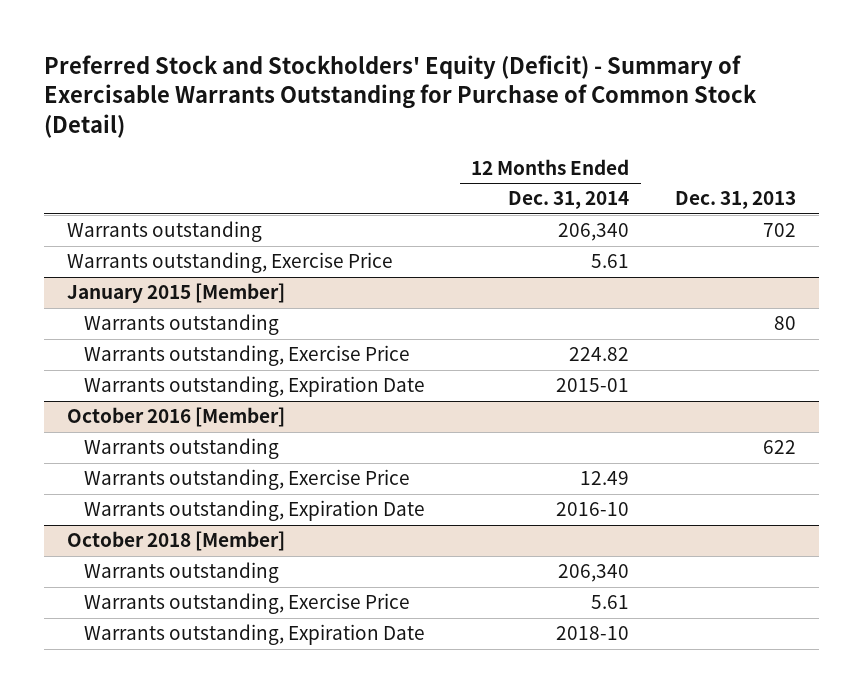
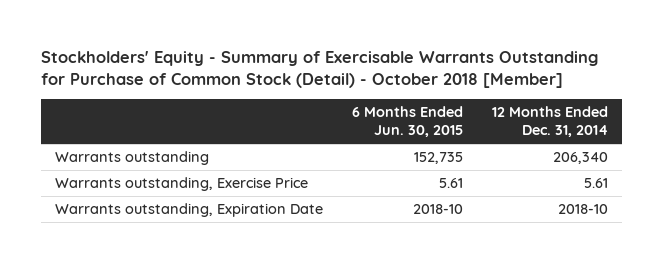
[43,54,757,139] Preferred Stock and Stockholders' Equity (Deficit) - Summary of Exercisable Warrants Outstanding for Purchase of Common Stock (Detail) -> [40,50,598,89] Stockholders' Equity - Summary of Exercisable Warrants Outstanding for Purchase of Common Stock (Detail) - October 2018 [Member]
[674,191,796,210] Dec. 31, 2013 -> none
none -> [351,106,463,138] 6 Months Ended Jun. 30, 2015
[66,283,285,304] January 2015 [Member] -> none
[84,314,280,336] Warrants outstanding -> none
[84,345,411,367] Warrants outstanding, Exercise Price -> none
[84,376,426,398] Warrants outstanding, Expiration Date -> none
[66,407,285,428] October 2016 [Member] -> none
[84,438,280,460] Warrants outstanding -> none
[84,469,411,491] Warrants outstanding, Exercise Price -> none
[84,500,426,522] Warrants outstanding, Expiration Date -> none
[66,531,285,552] October 2018 [Member] -> none
[84,562,280,584] Warrants outstanding -> none
[84,593,411,615] Warrants outstanding, Exercise Price -> none

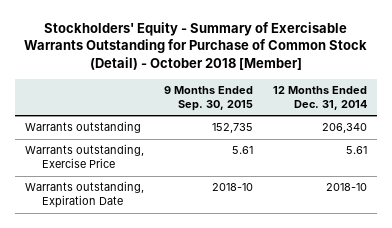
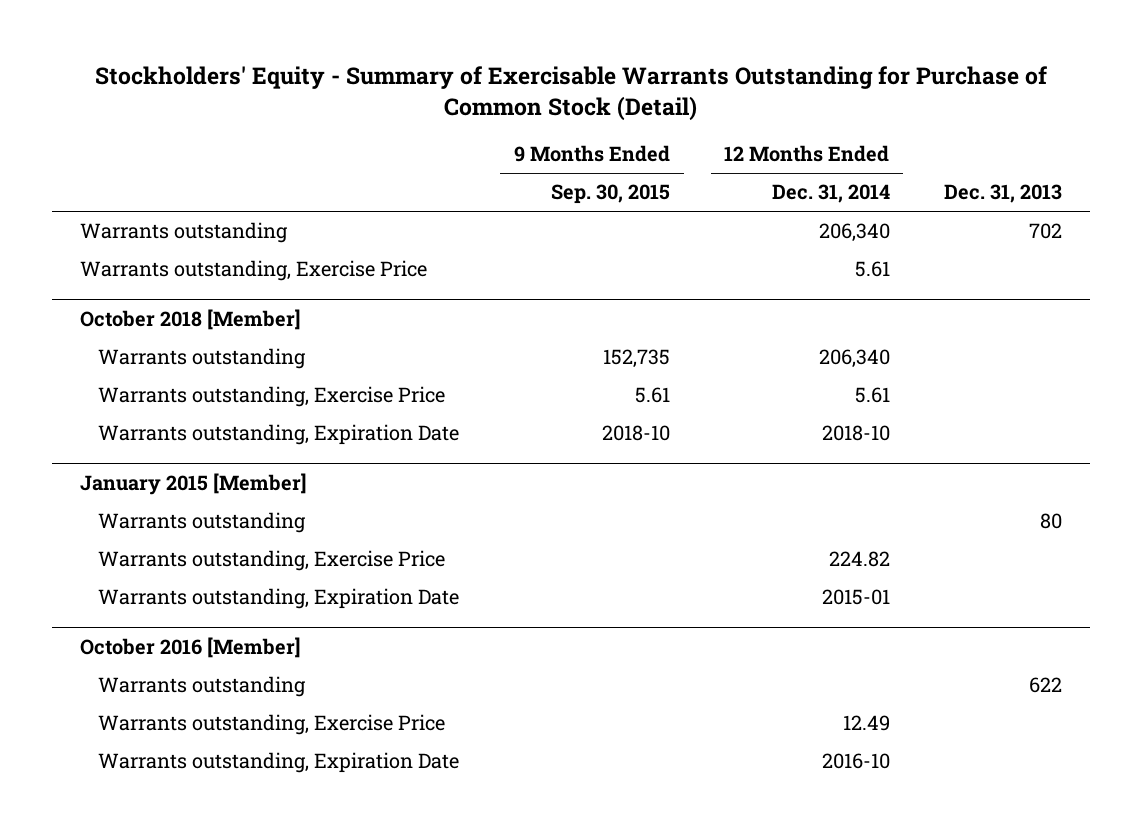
[24,21,368,70] Stockholders' Equity - Summary of Exercisable Warrants Outstanding for Purchase of Common Stock (Detail) - October 2018 [Member] -> [95,65,1049,121] Stockholders' Equity - Summary of Exercisable Warrants Outstanding for Purchase of Common Stock (Detail)
none -> [944,184,1063,204] Dec. 31, 2013
none -> [79,222,288,244] Warrants outstanding
none -> [79,260,427,282] Warrants outstanding, Exercise Price
none -> [79,308,301,330] October 2018 [Member]
none -> [79,472,307,495] January 2015 [Member]
none -> [98,512,307,534] Warrants outstanding
none -> [98,550,446,572] Warrants outstanding, Exercise Price
none -> [98,588,460,610] Warrants outstanding, Expiration Date
none -> [79,636,301,658] October 2016 [Member]
none -> [98,676,307,698] Warrants outstanding
none -> [98,714,446,736] Warrants outstanding, Exercise Price
none -> [98,752,460,774] Warrants outstanding, Expiration Date

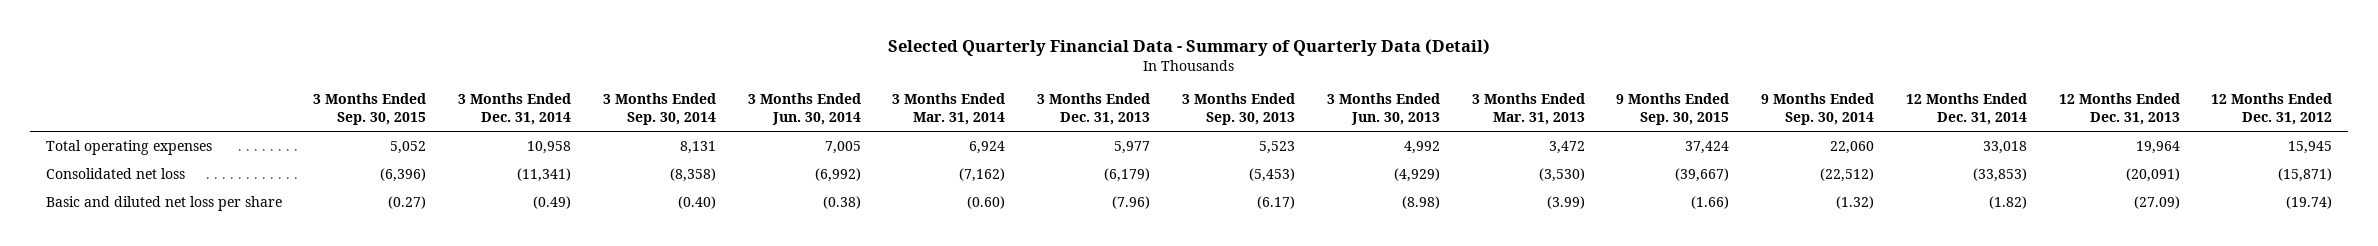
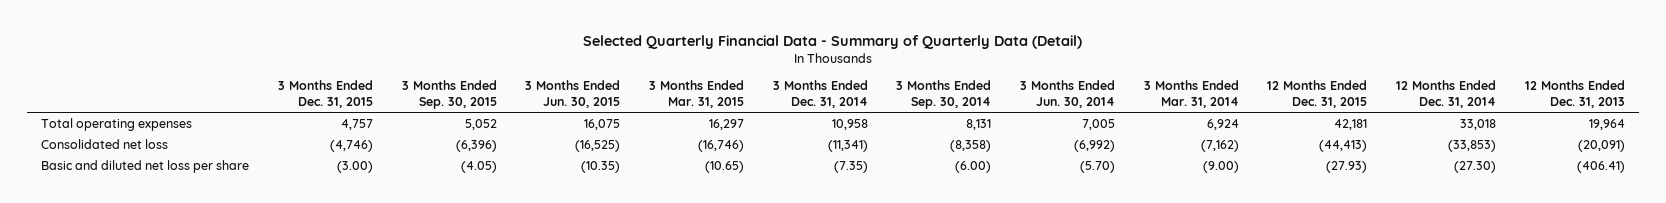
[1037,93,1151,126] 3 Months Ended Dec. 31, 2013 -> none
[1181,93,1295,126] 3 Months Ended Sep. 30, 2013 -> none
[1326,93,1440,126] 3 Months Ended Jun. 30, 2013 -> none
[1471,93,1585,126] 3 Months Ended Mar. 31, 2013 -> none
[1616,93,1730,126] 9 Months Ended Sep. 30, 2015 -> none
[1761,93,1875,126] 9 Months Ended Sep. 30, 2014 -> none
[2211,93,2333,126] 12 Months Ended Dec. 31, 2012 -> none
none -> [277,80,373,109] 3 Months Ended Dec. 31, 2015
none -> [525,80,621,109] 3 Months Ended Jun. 30, 2015
none -> [649,80,745,109] 3 Months Ended Mar. 31, 2015
none -> [1267,80,1368,109] 12 Months Ended Dec. 31, 2015
[388,196,427,210] (0.27) -> [460,160,497,173] (4.05)
[533,196,572,210] (0.49) -> [833,160,868,173] (7.35)
[677,196,716,210] (0.40) -> [955,160,992,173] (6.00)
[822,196,861,210] (0.38) -> [1080,160,1116,173] (5.70)
[967,196,1006,210] (0.60) -> [1202,160,1239,173] (9.00)
[1988,196,2027,210] (1.82) -> [1454,160,1497,173] (27.30)
[2133,196,2180,210] (27.09) -> [1576,160,1625,173] (406.41)

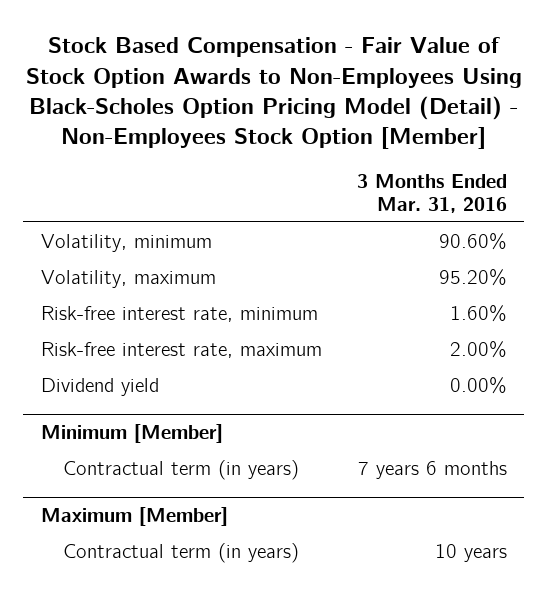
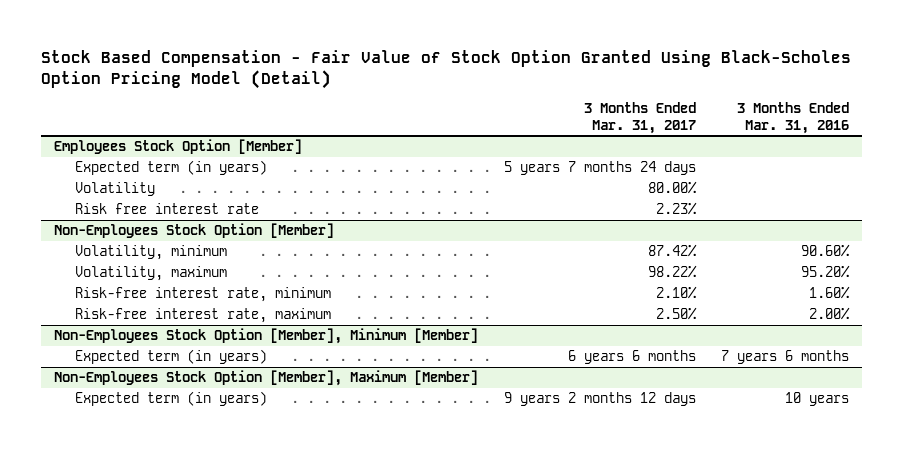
[25,37,522,149] Stock Based Compensation - Fair Value of Stock Option Awards to Non-Employees Using Black-Scholes Option Pricing Model (Detail) - Non-Employees Stock Option [Member] -> [41,49,852,89] Stock Based Compensation - Fair Value of Stock Option Granted Using Black-Scholes Option Pricing Model (Detail)
none -> [583,102,696,134] 3 Months Ended Mar. 31, 2017
none -> [54,139,303,155] Employees Stock Option [Member]
none -> [74,160,267,176] Expected term (in years)
none -> [74,182,155,197] Volatility
none -> [74,203,259,215] Risk free interest rate
none -> [54,223,335,239] Non-Employees Stock Option [Member]
[40,377,159,396] Dividend yield -> none
[40,424,223,444] Minimum [Member] -> none
[40,507,228,527] Maximum [Member] -> none
none -> [54,328,479,345] Non-Employees Stock Option [Member], Minimum [Member]
[63,459,300,480] Contractual term (in years) -> [74,349,267,365] Expected term (in years)
none -> [54,370,479,387] Non-Employees Stock Option [Member], Maximum [Member]
[63,542,300,563] Contractual term (in years) -> [74,391,267,407] Expected term (in years)

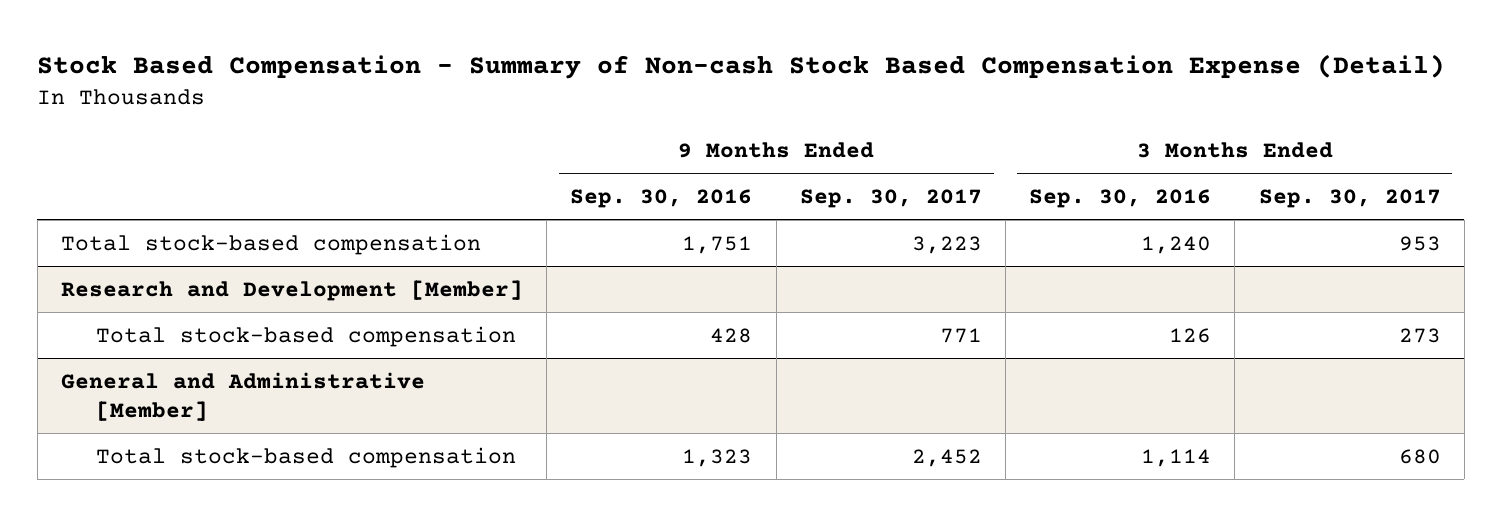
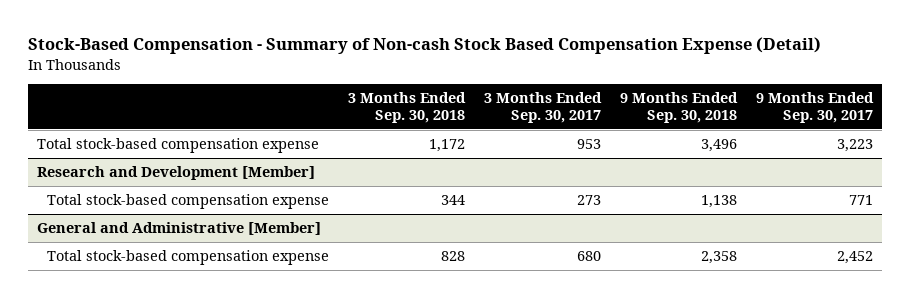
[37,54,1446,80] Stock Based Compensation - Summary of Non-cash Stock Based Compensation Expense (Detail) -> [27,36,821,54] Stock-Based Compensation - Summary of Non-cash Stock Based Compensation Expense (Detail)
[570,188,753,208] Sep. 30, 2016 -> none
[1029,188,1212,208] Sep. 30, 2016 -> none
none -> [348,92,467,123] 3 Months Ended Sep. 30, 2018
none -> [619,92,738,123] 9 Months Ended Sep. 30, 2018
[61,233,482,255] Total stock-based compensation -> [36,138,319,154] Total stock-based compensation expense
[95,325,516,347] Total stock-based compensation -> [47,194,330,210] Total stock-based compensation expense
[95,446,516,468] Total stock-based compensation -> [47,250,330,266] Total stock-based compensation expense

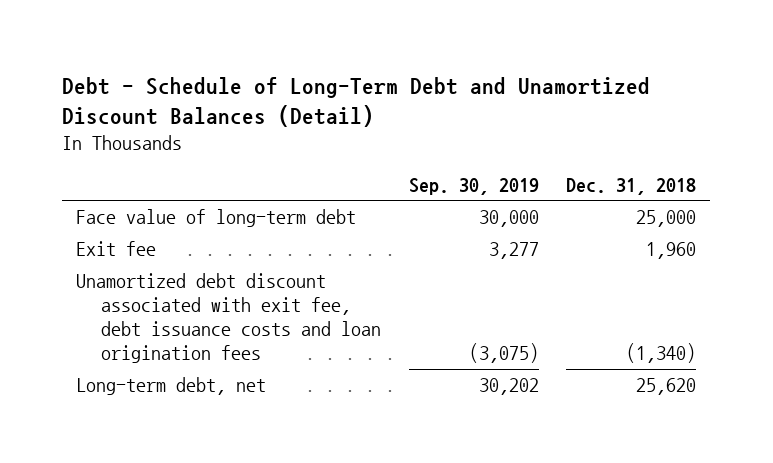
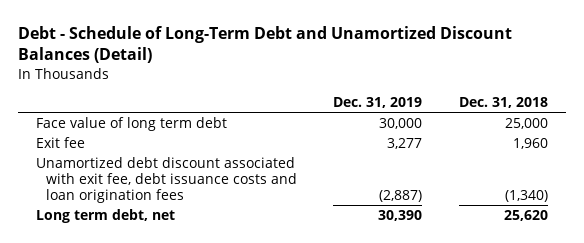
[408,177,539,195] Sep. 30, 2019 -> none
none -> [333,97,423,109] Dec. 31, 2019
[76,209,357,228] Face value of long-term debt -> [36,116,228,131] Face value of long term debt
[76,377,267,396] Long-term debt, net -> [36,208,176,223] Long term debt, net

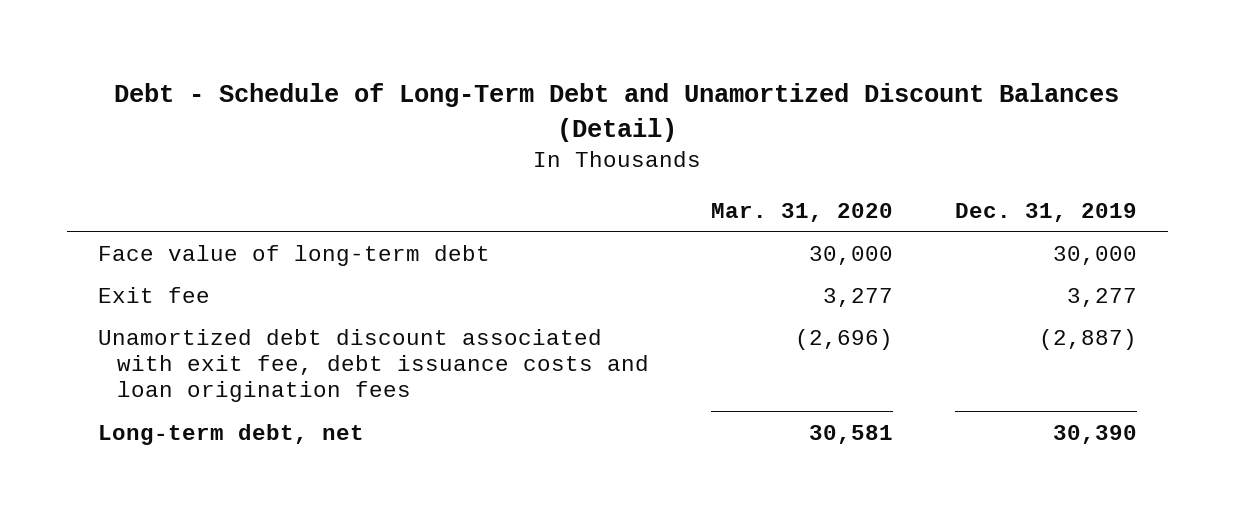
[458,97,548,109] Dec. 31, 2018 -> none
none -> [710,202,893,222] Mar. 31, 2020
[36,116,228,131] Face value of long term debt -> [98,244,491,266] Face value of long-term debt
[36,208,176,223] Long term debt, net -> [98,423,365,445] Long-term debt, net

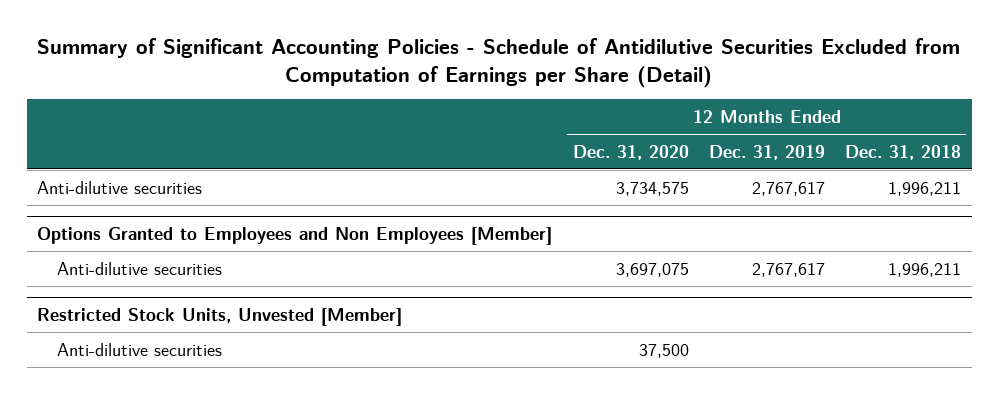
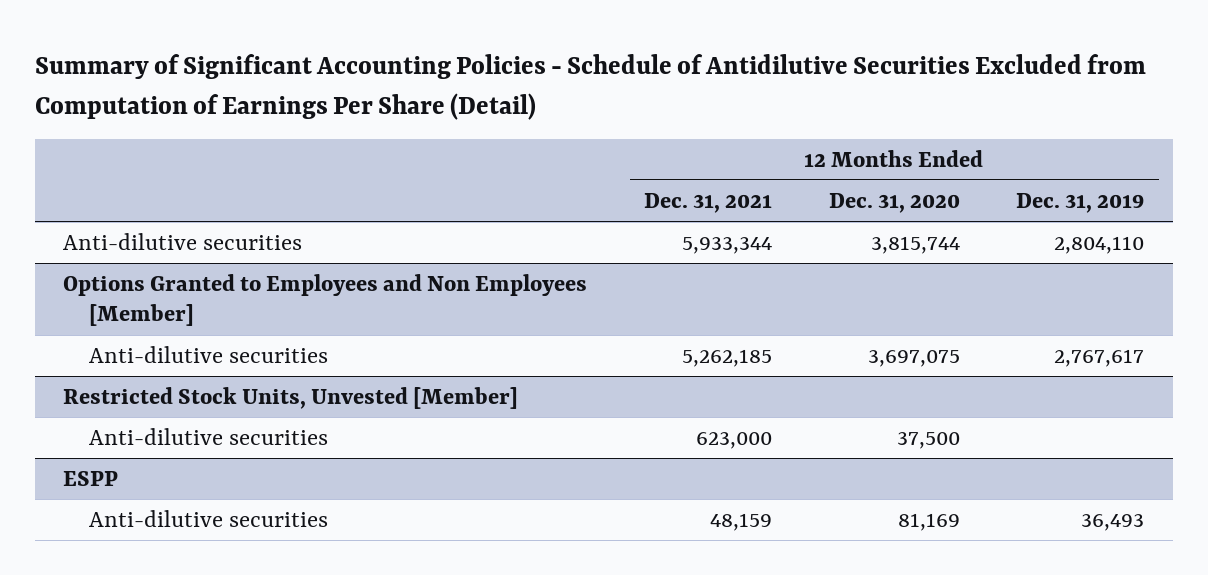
[37,38,961,88] Summary of Significant Accounting Policies - Schedule of Antidilutive Securities Excluded from Computation of Earnings per Share (Detail) -> [34,54,1146,120] Summary of Significant Accounting Policies - Schedule of Antidilutive Securities Excluded from Computation of Earnings Per Share (Detail)
[845,144,962,160] Dec. 31, 2018 -> none
none -> [644,192,773,213] Dec. 31, 2021
[615,181,689,196] 3,734,575 -> [870,235,960,254] 3,815,744
[751,181,825,196] 2,767,617 -> [1054,235,1145,254] 2,804,110
none -> [63,470,119,486] ESPP
none -> [89,509,329,527] Anti-dilutive securities

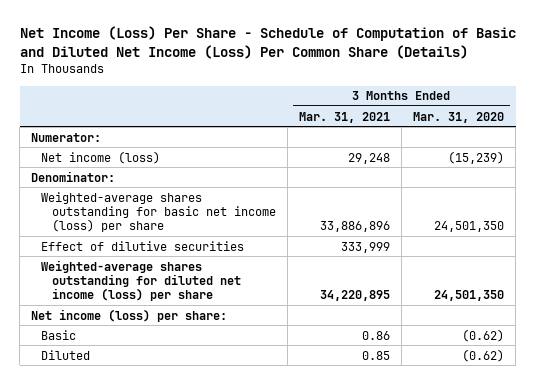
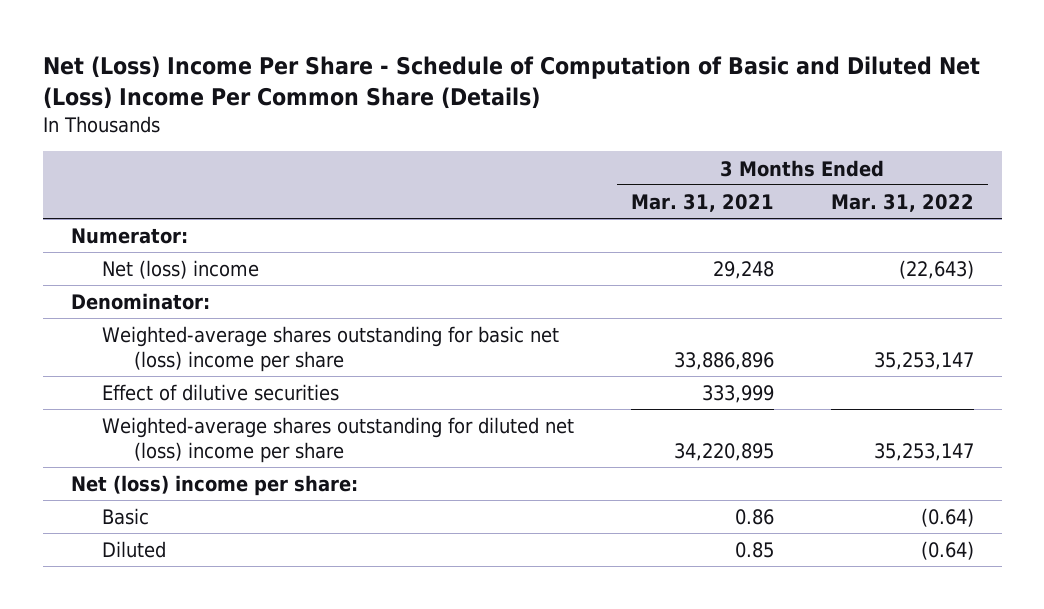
[19,26,516,60] Net Income (Loss) Per Share - Schedule of Computation of Basic and Diluted Net Income (Loss) Per Common Share (Details) -> [42,55,980,109] Net (Loss) Income Per Share - Schedule of Computation of Basic and Diluted Net (Loss) Income Per Common Share (Details)
[413,111,505,123] Mar. 31, 2020 -> none
none -> [830,193,974,212] Mar. 31, 2022
[41,150,161,164] Net income (loss) -> [102,260,260,280] Net (loss) income
[41,191,276,233] Weighted-average shares outstanding for basic net income (loss) per share -> [102,326,560,373] Weighted-average shares outstanding for basic net (loss) income per share
[41,259,241,302] Weighted-average shares outstanding for diluted net income (loss) per share -> [102,417,575,464] Weighted-average shares outstanding for diluted net (loss) income per share
[31,308,228,322] Net income (loss) per share: -> [70,475,358,497] Net (loss) income per share:

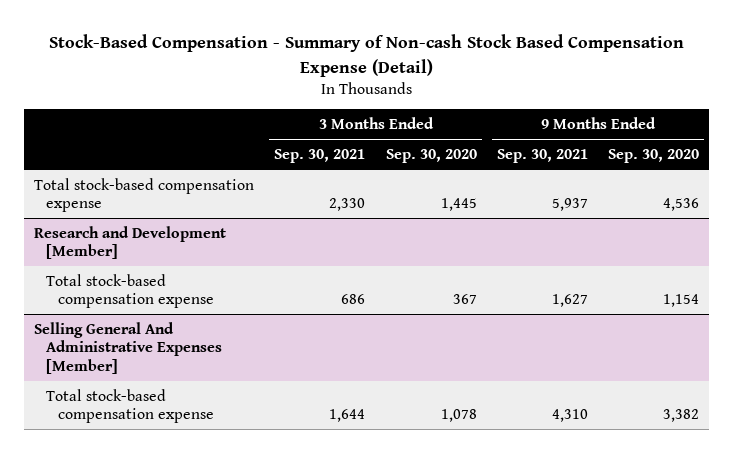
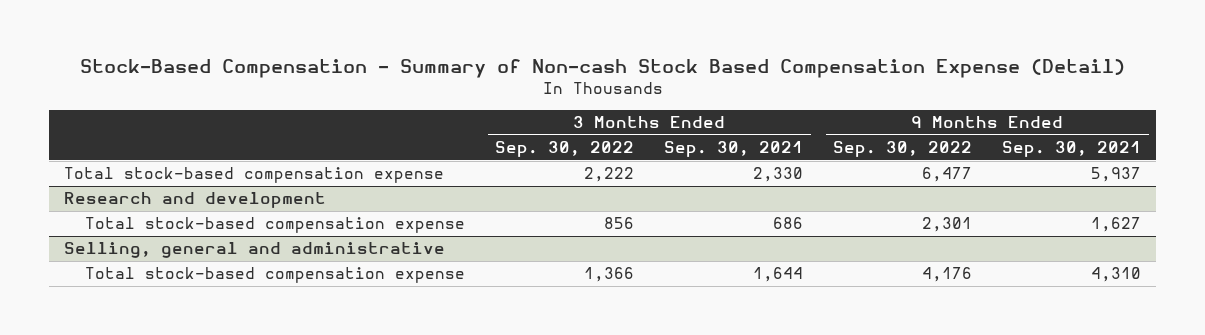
[385,149,477,164] Sep. 30, 2020 -> none
[608,149,700,164] Sep. 30, 2020 -> none
none -> [495,141,635,158] Sep. 30, 2022
none -> [833,141,973,158] Sep. 30, 2022
[34,225,227,260] Research and Development [Member] -> [63,192,326,209] Research and development
[34,321,223,374] Selling General And Administrative Expenses [Member] -> [63,242,445,259] Selling, general and administrative

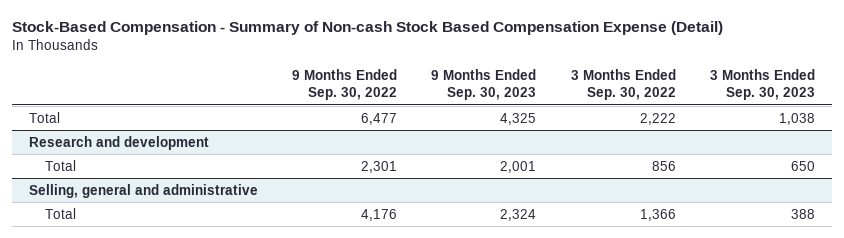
[664,141,804,158] Sep. 30, 2021 -> none
[1002,141,1142,158] Sep. 30, 2021 -> none
none -> [431,69,537,100] 9 Months Ended Sep. 30, 2023
none -> [709,69,815,100] 3 Months Ended Sep. 30, 2023
[63,167,444,184] Total stock-based compensation expense -> [28,111,60,123] Total
[85,217,466,234] Total stock-based compensation expense -> [44,159,76,171] Total
[85,267,466,284] Total stock-based compensation expense -> [44,207,76,219] Total

